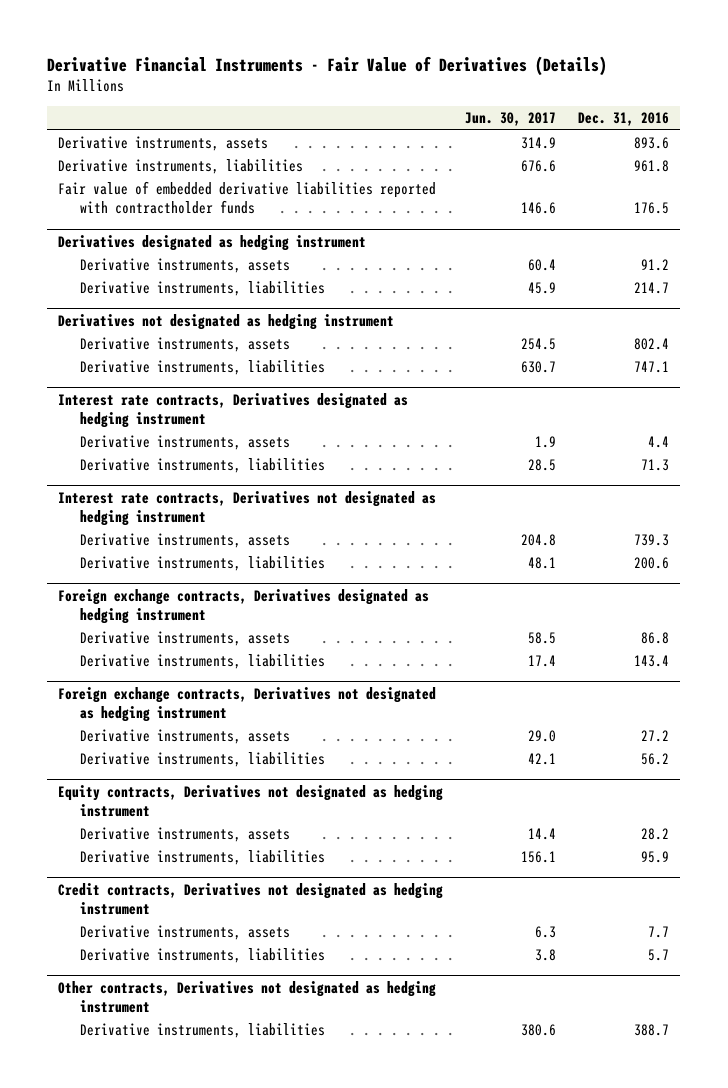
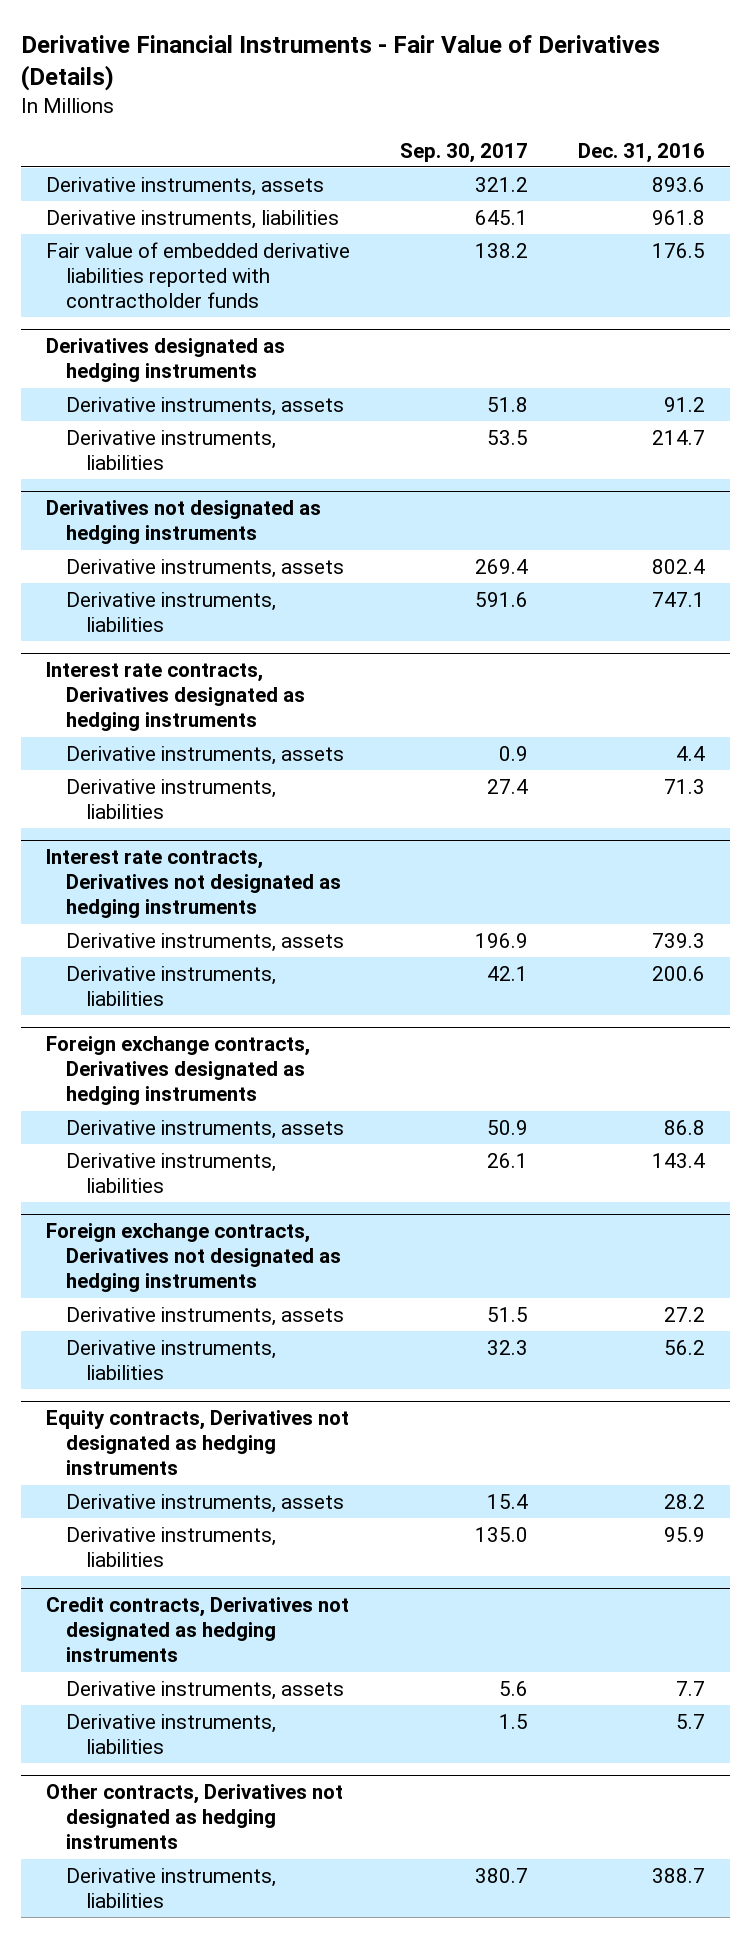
[465,112,557,127] Jun. 30, 2017 -> none
none -> [400,142,529,163] Sep. 30, 2017
[58,234,367,251] Derivatives designated as hedging instrument -> [45,338,285,383] Derivatives designated as hedging instruments
[58,313,395,330] Derivatives not designated as hedging instrument -> [45,500,321,545] Derivatives not designated as hedging instruments
[58,392,409,428] Interest rate contracts, Derivatives designated as hedging instrument -> [45,662,305,732] Interest rate contracts, Derivatives designated as hedging instruments
[58,490,437,526] Interest rate contracts, Derivatives not designated as hedging instrument -> [45,849,341,919] Interest rate contracts, Derivatives not designated as hedging instruments
[58,588,430,624] Foreign exchange contracts, Derivatives designated as hedging instrument -> [45,1036,310,1106] Foreign exchange contracts, Derivatives designated as hedging instruments
[58,686,437,722] Foreign exchange contracts, Derivatives not designated as hedging instrument -> [45,1223,341,1293] Foreign exchange contracts, Derivatives not designated as hedging instruments
[58,784,444,817] Equity contracts, Derivatives not designated as hedging instrument -> [45,1410,349,1476] Equity contracts, Derivatives not designated as hedging instruments
[58,882,444,915] Credit contracts, Derivatives not designated as hedging instrument -> [45,1597,349,1663] Credit contracts, Derivatives not designated as hedging instruments
[58,980,437,1013] Other contracts, Derivatives not designated as hedging instrument -> [45,1784,343,1850] Other contracts, Derivatives not designated as hedging instruments

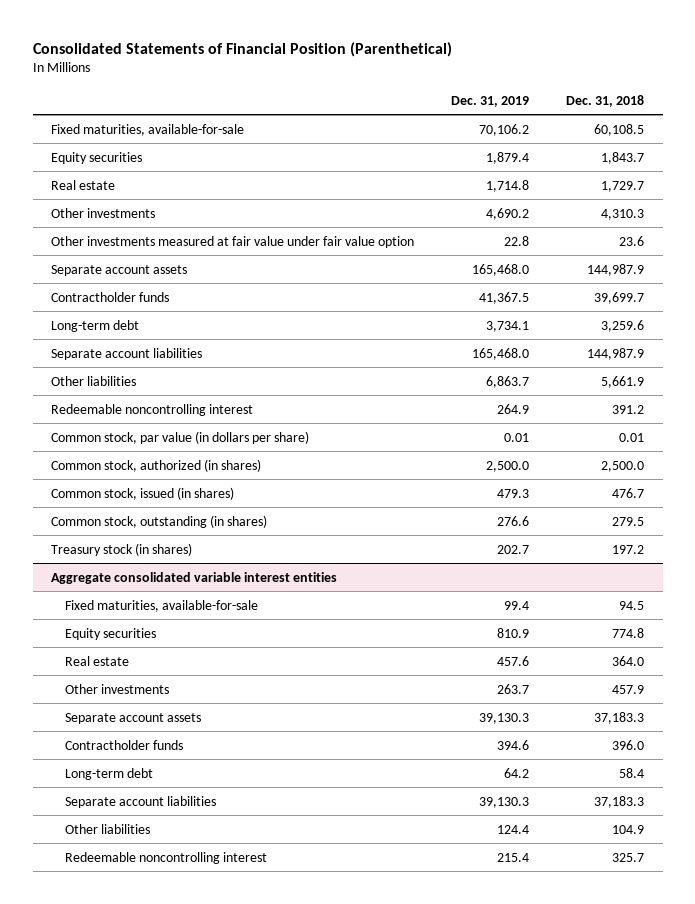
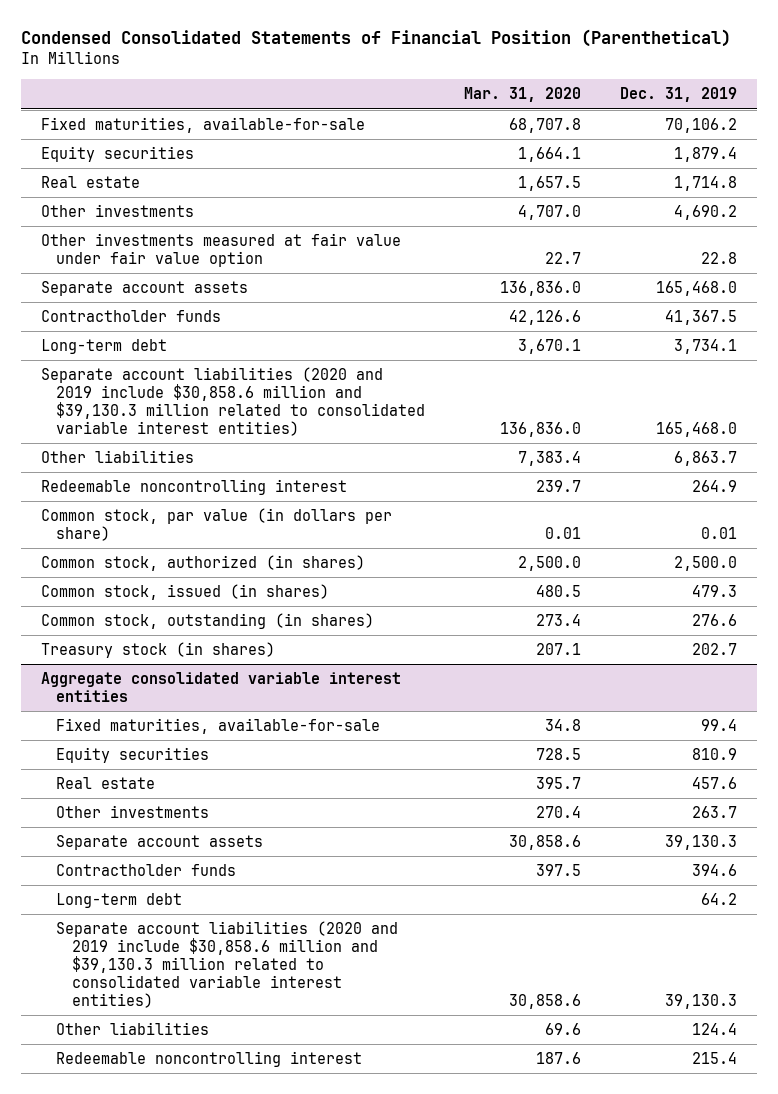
[32,41,452,57] Consolidated Statements of Financial Position (Parenthetical) -> [21,29,732,48] Condensed Consolidated Statements of Financial Position (Parenthetical)
[566,94,645,107] Dec. 31, 2018 -> none
none -> [464,87,582,103] Mar. 31, 2020
[51,347,203,360] Separate account liabilities -> [40,367,426,436] Separate account liabilities (2020 and 2019 include $30,858.6 million and $39,130.3 million related to consolidated variable interest entities)
[65,795,217,808] Separate account liabilities -> [56,921,399,1008] Separate account liabilities (2020 and 2019 include $30,858.6 million and $39,130.3 million related to consolidated variable interest entities)

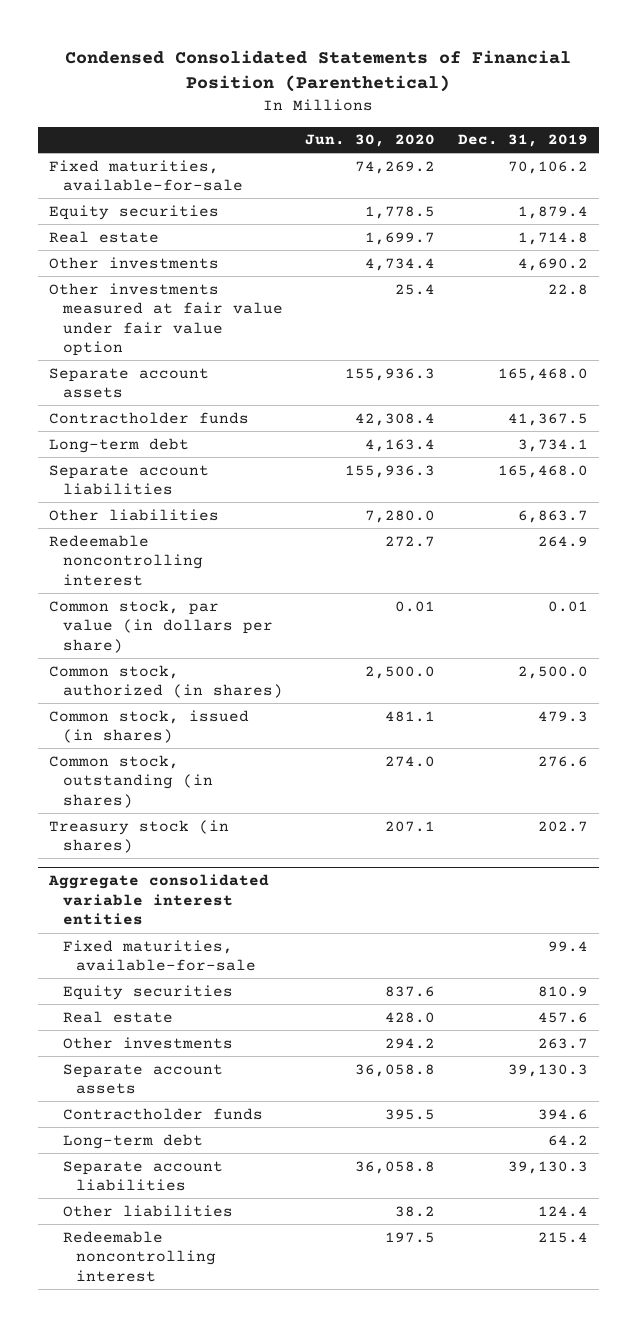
[464,87,582,103] Mar. 31, 2020 -> none
none -> [305,134,436,148] Jun. 30, 2020
[40,367,426,436] Separate account liabilities (2020 and 2019 include $30,858.6 million and $39,130.3 million related to consolidated variable interest entities) -> [49,464,210,496] Separate account liabilities
[56,921,399,1008] Separate account liabilities (2020 and 2019 include $30,858.6 million and $39,130.3 million related to consolidated variable interest entities) -> [62,1160,223,1192] Separate account liabilities

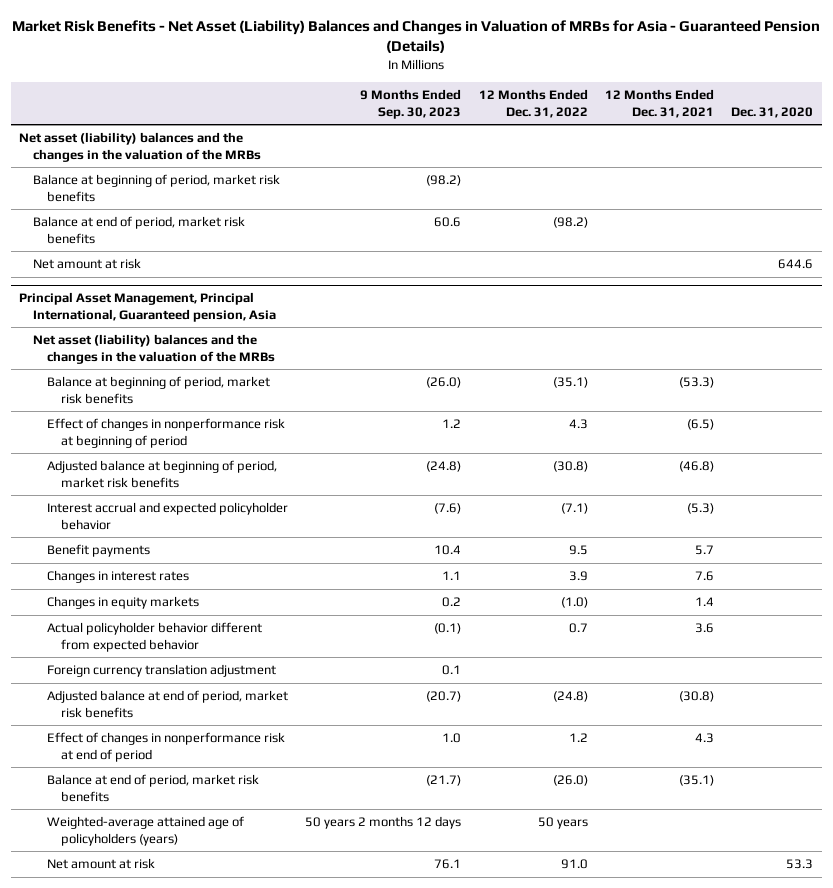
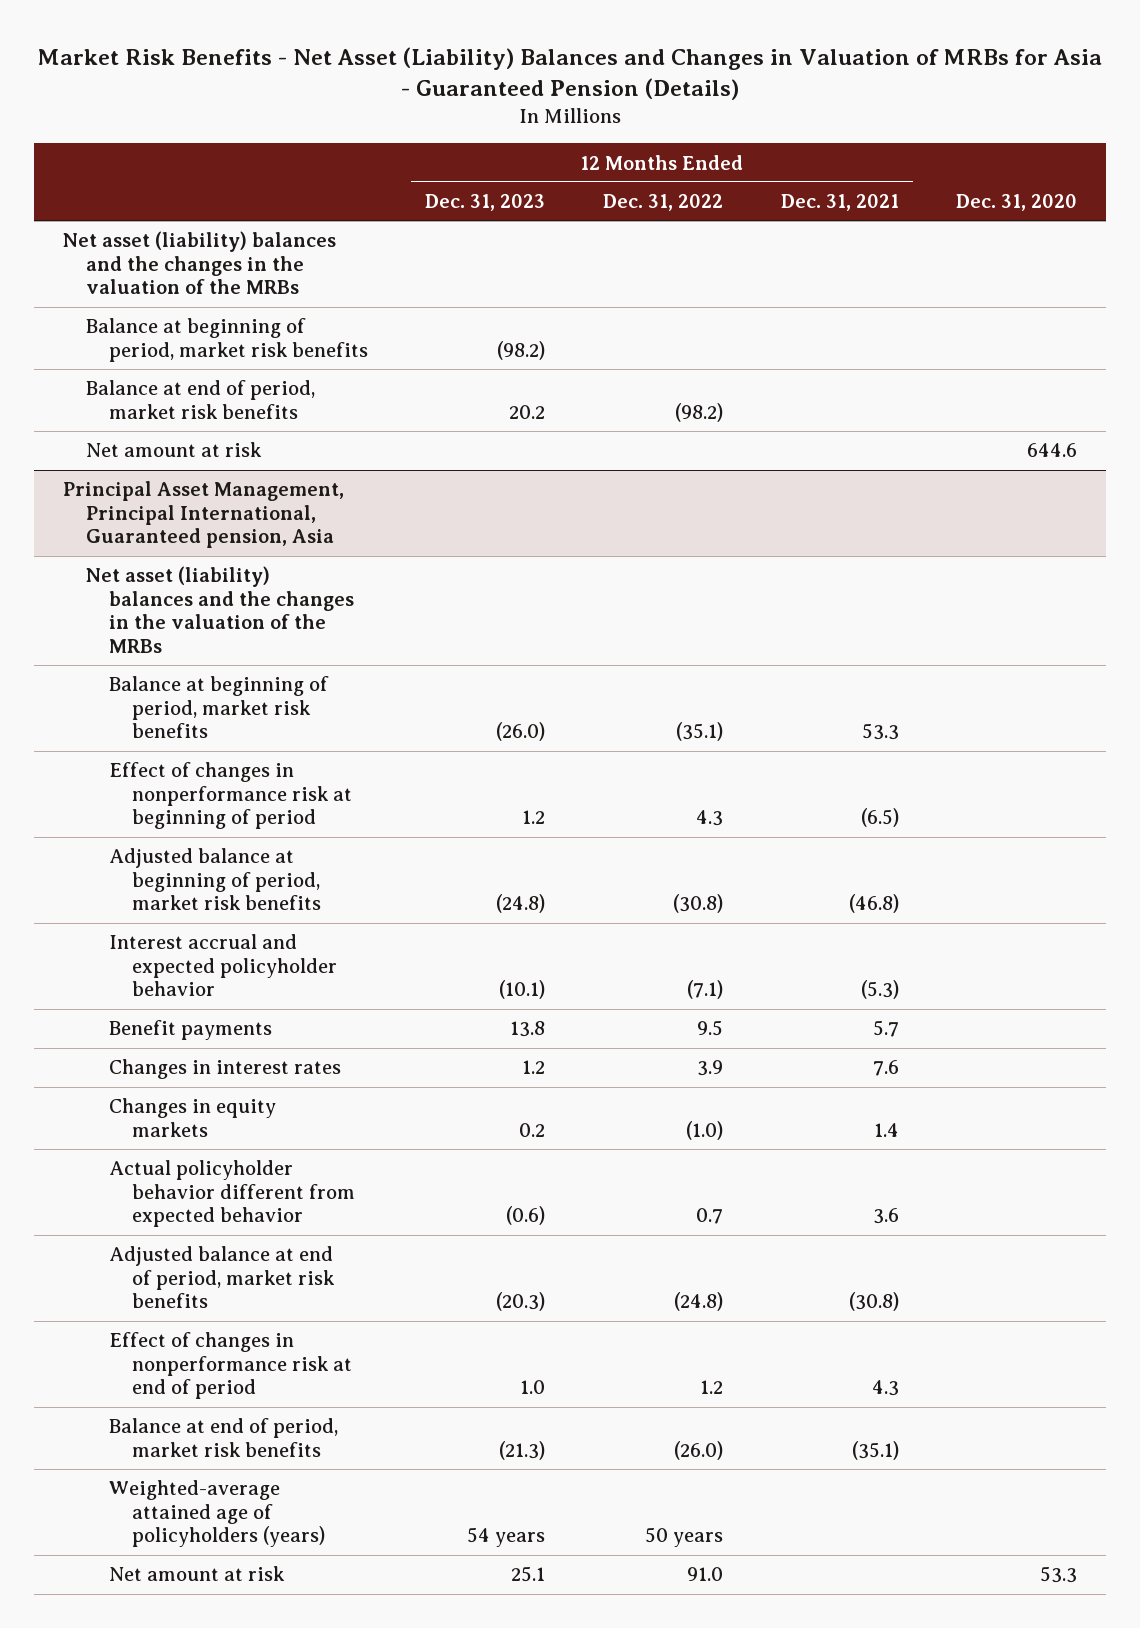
[360,89,462,119] 9 Months Ended Sep. 30, 2023 -> none
none -> [425,194,546,212] Dec. 31, 2023
[678,377,714,389] (53.3) -> [861,723,899,741] 53.3
[47,664,277,678] Foreign currency translation adjustment -> none

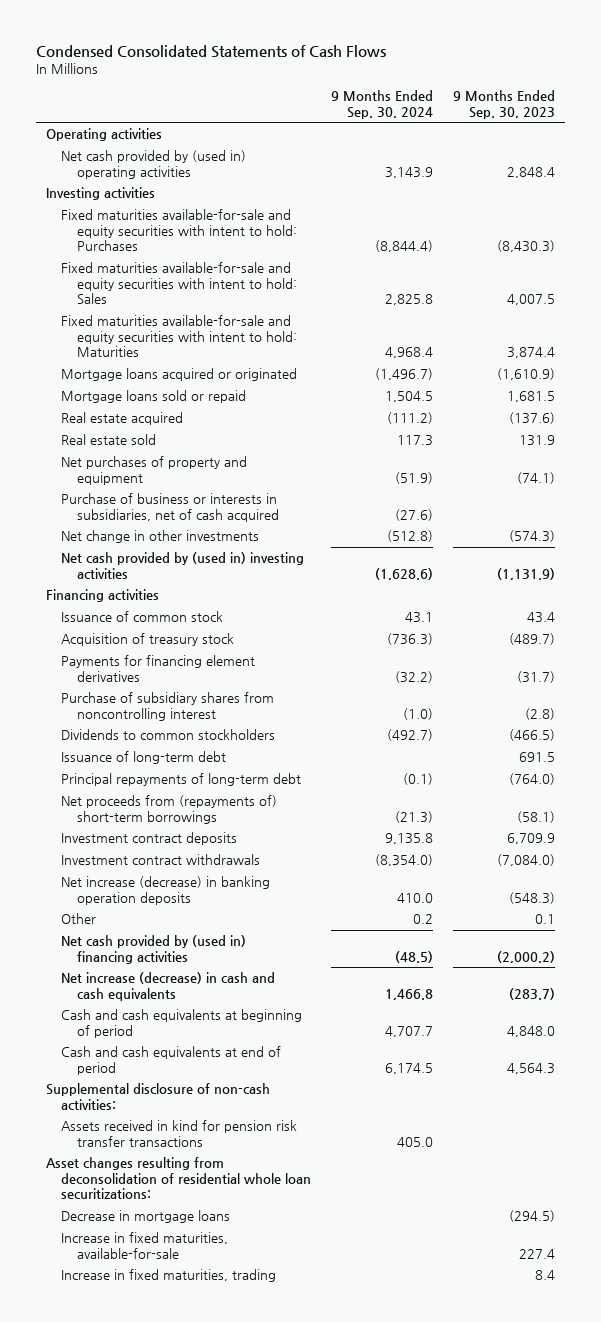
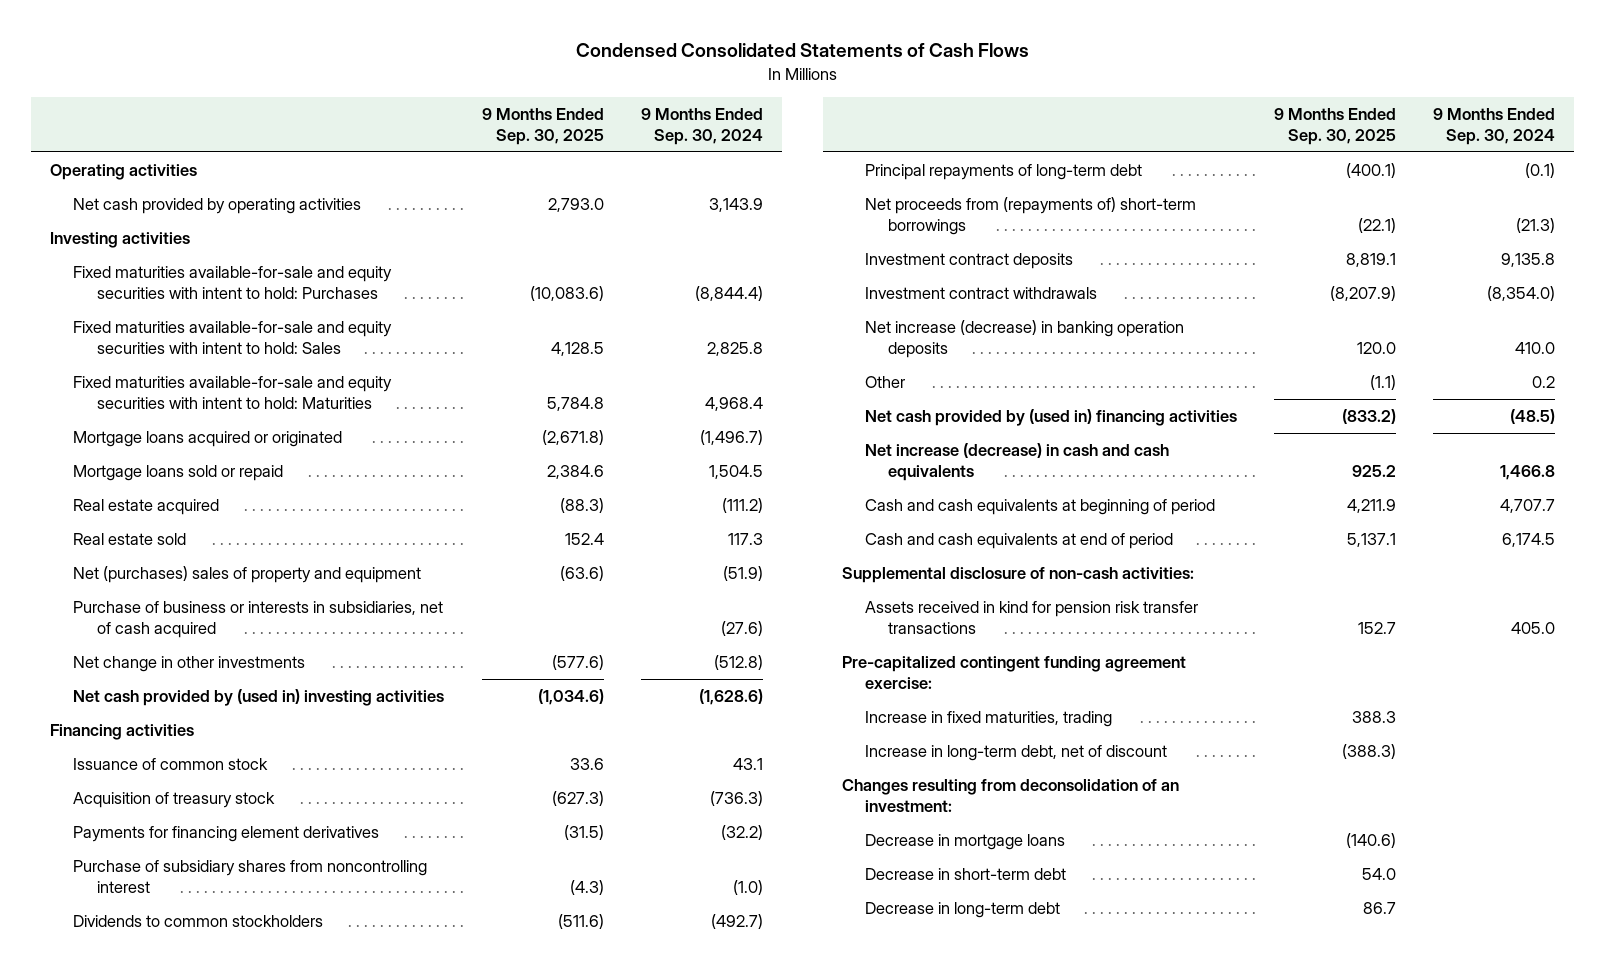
[453,90,556,119] 9 Months Ended Sep. 30, 2023 -> none
none -> [482,107,605,145] 9 Months Ended Sep. 30, 2025
[61,150,247,179] Net cash provided by (used in) operating activities -> [73,198,362,215] Net cash provided by operating activities
[61,456,248,485] Net purchases of property and equipment -> [73,566,422,584] Net (purchases) sales of property and equipment
[61,751,227,765] Issuance of long-term debt -> none
[46,1157,312,1200] Asset changes resulting from deconsolidation of residential whole loan securitizations: -> none
[61,1232,229,1259] Increase in fixed maturities, available-for-sale -> none
none -> [841,656,1186,689] Pre-capitalized contingent funding agreement exercise:
none -> [865,745,1168,762] Increase in long-term debt, net of discount
none -> [841,779,1179,812] Changes resulting from deconsolidation of an investment:
[61,1210,231,1224] Decrease in mortgage loans -> [865,834,1066,851] Decrease in mortgage loans
none -> [865,868,1067,881] Decrease in short-term debt
none -> [865,902,1061,919] Decrease in long-term debt

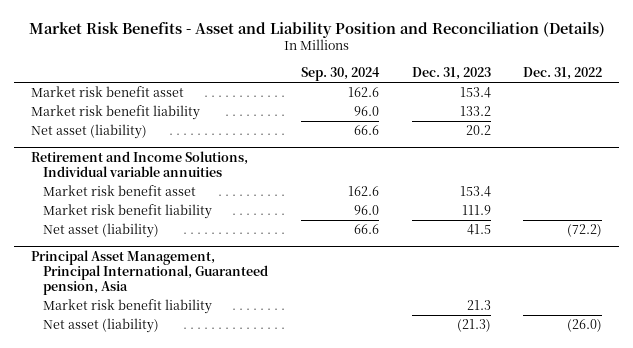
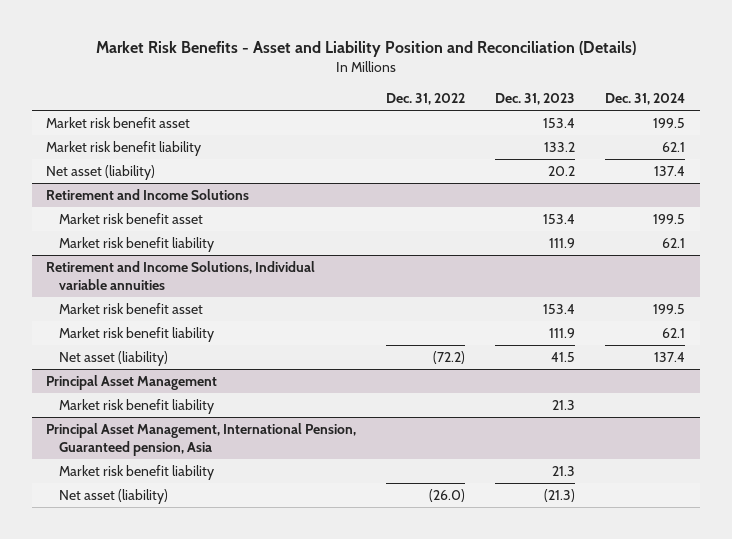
[300,66,380,81] Sep. 30, 2024 -> none
none -> [605,92,686,105] Dec. 31, 2024
none -> [46,189,250,201] Retirement and Income Solutions
none -> [59,213,204,225] Market risk benefit asset
none -> [59,237,215,253] Market risk benefit liability
[30,249,269,296] Principal Asset Management, Principal International, Guaranteed pension, Asia -> none
none -> [46,375,218,391] Principal Asset Management
none -> [46,423,357,456] Principal Asset Management, International Pension, Guaranteed pension, Asia
none -> [59,465,215,481] Market risk benefit liability

